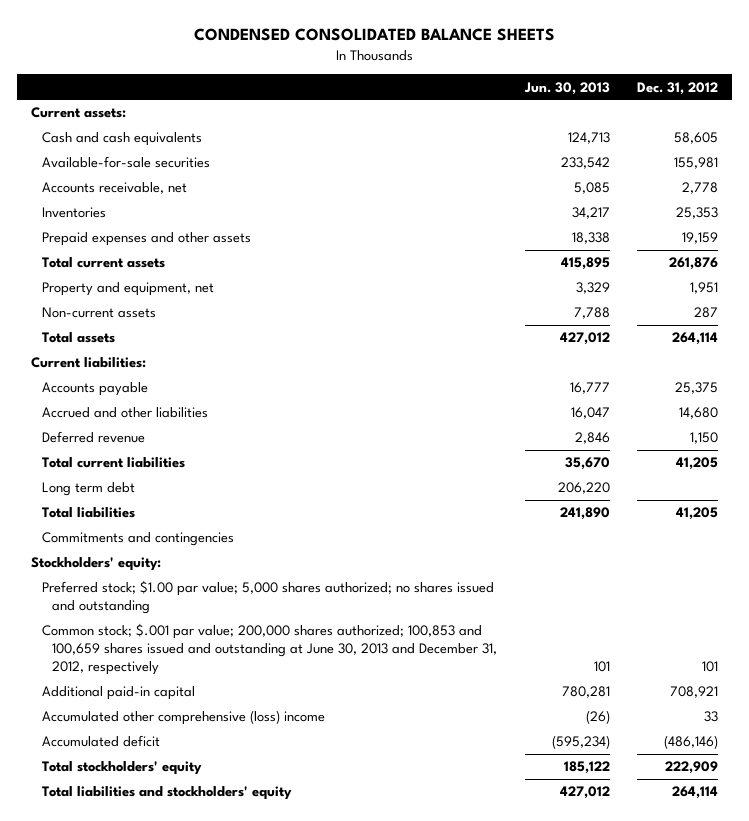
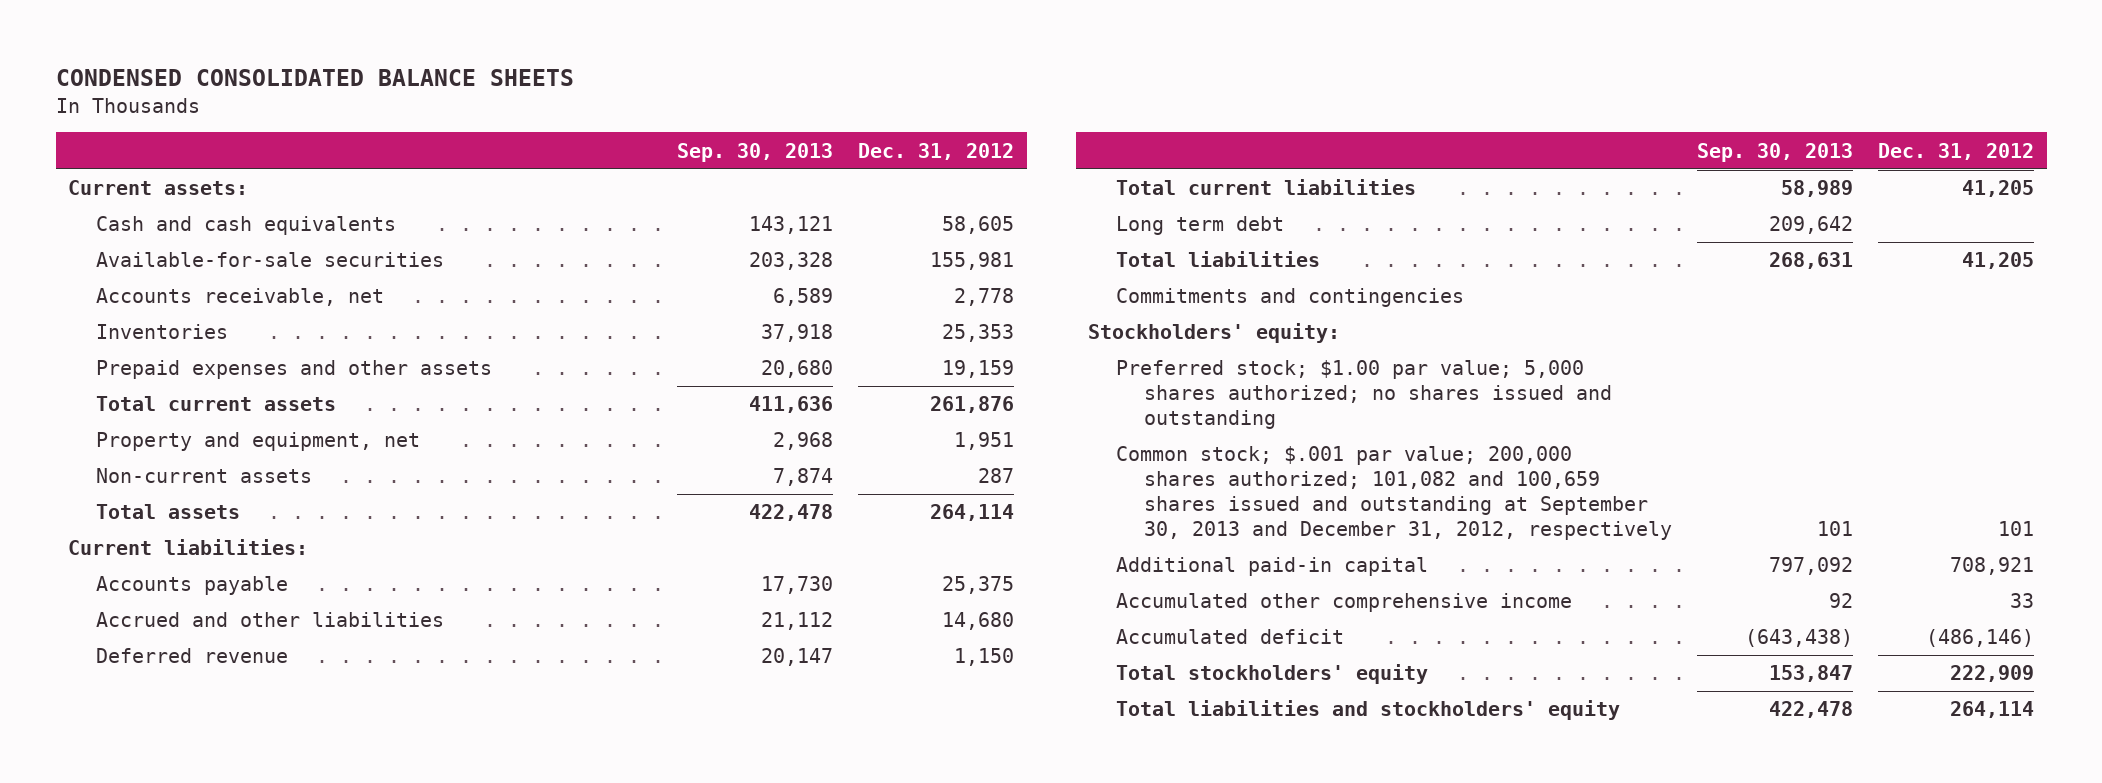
[523,81,610,95] Jun. 30, 2013 -> none
none -> [676,142,833,162] Sep. 30, 2013
[41,623,498,676] Common stock; $.001 par value; 200,000 shares authorized; 100,853 and 100,659 shares issued and outstanding at June 30, 2013 and December 31, 2012, respectively -> [1116,446,1673,540] Common stock; $.001 par value; 200,000 shares authorized; 101,082 and 100,659 shares issued and outstanding at September 30, 2013 and December 31, 2012, respectively
[41,710,325,726] Accumulated other comprehensive (loss) income -> [1116,593,1573,613] Accumulated other comprehensive income

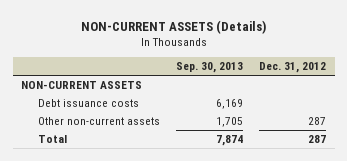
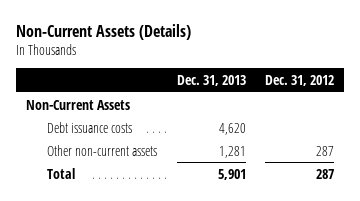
[80,19,266,34] NON-CURRENT ASSETS (Details) -> [15,23,191,40] Non-Current Assets (Details)
[176,62,244,74] Sep. 30, 2013 -> none
none -> [176,74,246,86] Dec. 31, 2013
[21,80,143,89] NON-CURRENT ASSETS -> [25,99,130,110] Non-Current Assets

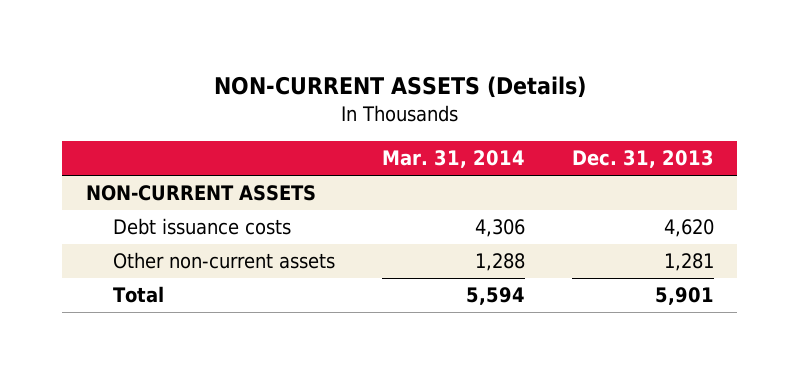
[15,23,191,40] Non-Current Assets (Details) -> [213,75,586,98] NON-CURRENT ASSETS (Details)
[265,74,335,86] Dec. 31, 2012 -> none
none -> [382,150,526,169] Mar. 31, 2014
[25,99,130,110] Non-Current Assets -> [85,185,316,202] NON-CURRENT ASSETS

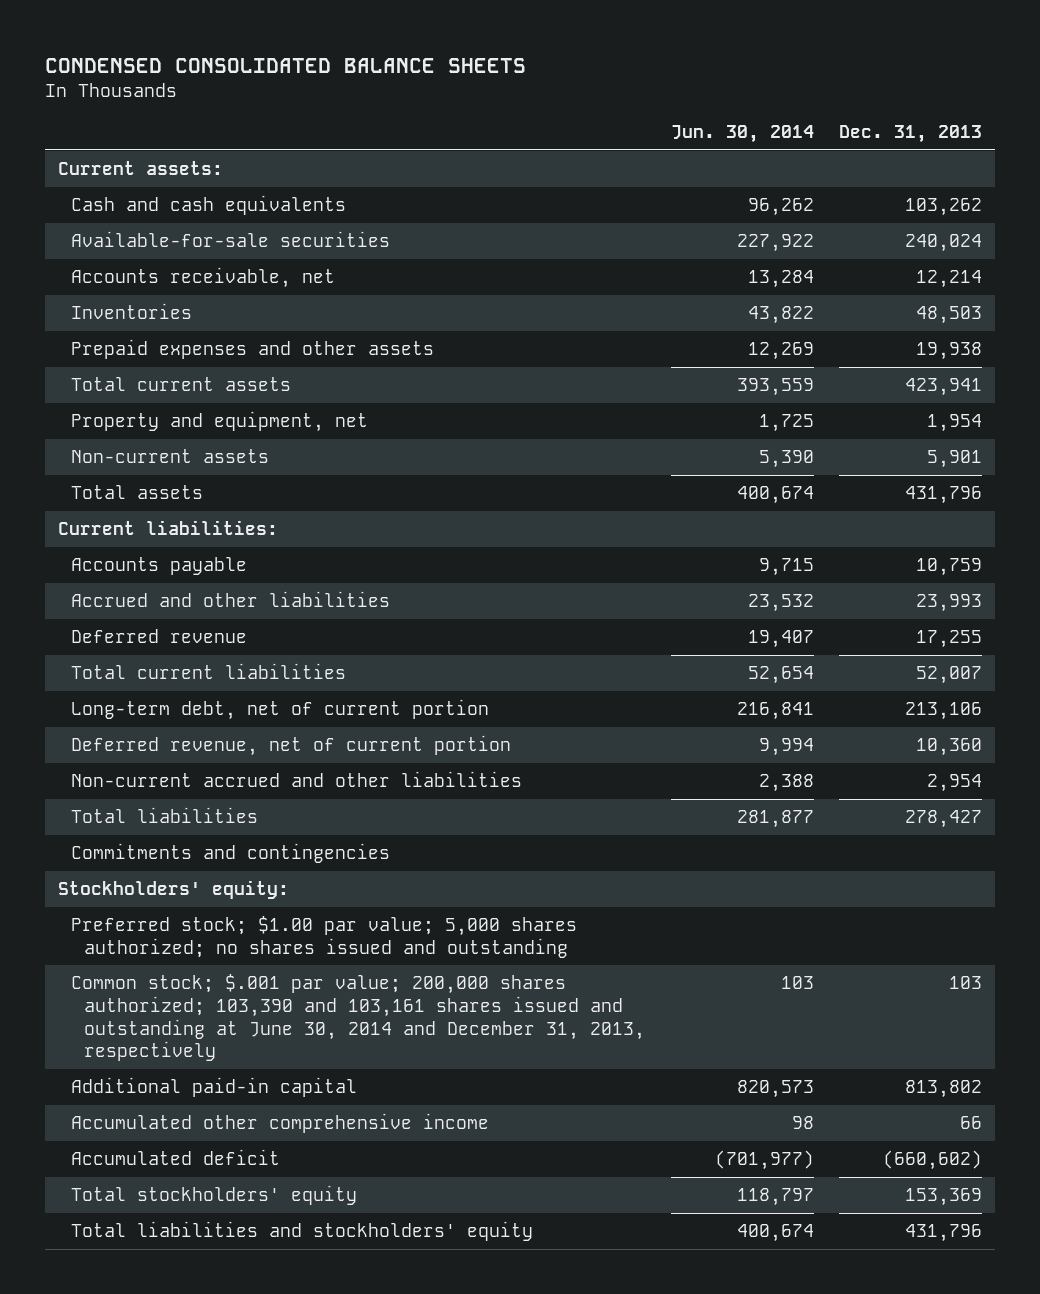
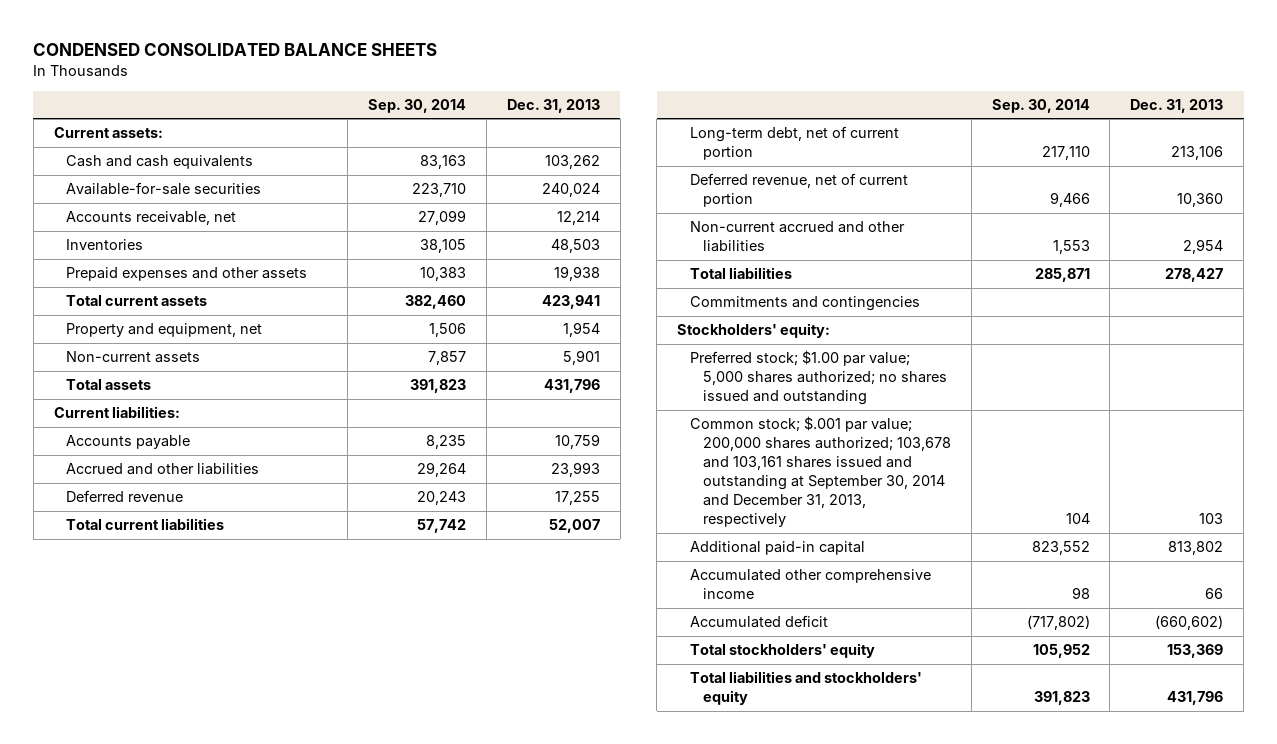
[670,125,814,144] Jun. 30, 2014 -> none
none -> [368,98,467,113] Sep. 30, 2014
[71,973,646,1062] Common stock; $.001 par value; 200,000 shares authorized; 103,390 and 103,161 shares issued and outstanding at June 30, 2014 and December 31, 2013, respectively -> [690,416,951,528] Common stock; $.001 par value; 200,000 shares authorized; 103,678 and 103,161 shares issued and outstanding at September 30, 2014 and December 31, 2013, respectively

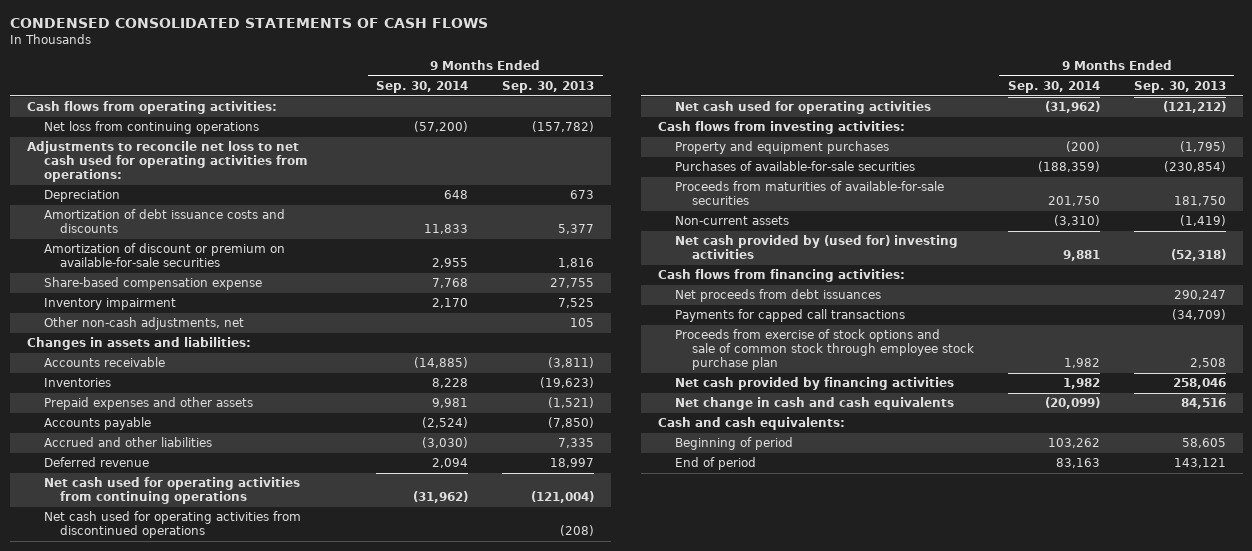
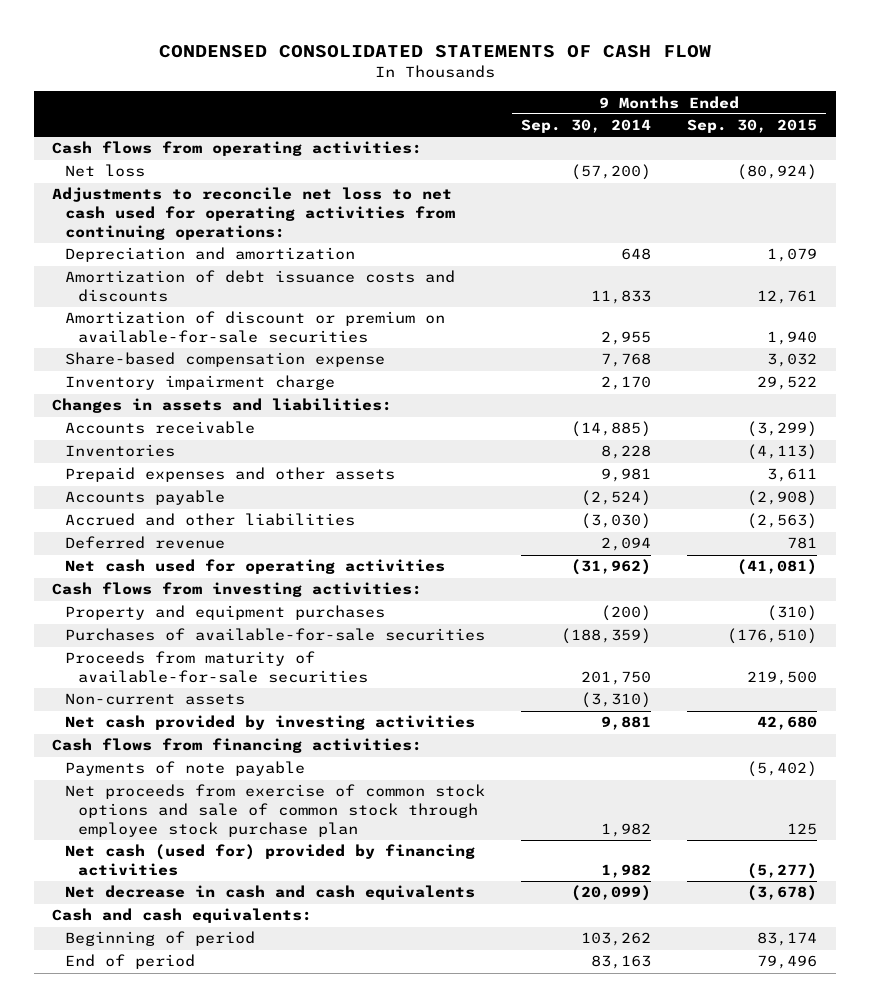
[9,17,488,28] CONDENSED CONSOLIDATED STATEMENTS OF CASH FLOWS -> [158,44,711,58] CONDENSED CONSOLIDATED STATEMENTS OF CASH FLOW
[502,80,595,93] Sep. 30, 2013 -> none
none -> [687,119,818,134] Sep. 30, 2015
[43,121,259,135] Net loss from continuing operations -> [64,164,145,178] Net loss
[26,141,308,183] Adjustments to reconcile net loss to net cash used for operating activities from operations: -> [52,187,455,240] Adjustments to reconcile net loss to net cash used for operating activities from continuing operations:
[43,190,120,203] Depreciation -> [64,247,355,263] Depreciation and amortization
[43,317,244,331] Other non-cash adjustments, net -> none
[43,298,176,311] Inventory impairment -> [64,375,335,391] Inventory impairment charge
[43,477,300,505] Net cash used for operating activities from continuing operations -> none
[43,511,301,539] Net cash used for operating activities from discontinued operations -> none
[674,181,944,206] Proceeds from maturities of available-for-sale securities -> [64,651,368,684] Proceeds from maturity of available-for-sale securities
[674,235,958,260] Net cash provided by (used for) investing activities -> [64,715,475,731] Net cash provided by investing activities
[674,289,881,303] Net proceeds from debt issuances -> none
[674,309,905,323] Payments for capped call transactions -> none
none -> [64,761,305,777] Payments of note payable
[674,329,974,371] Proceeds from exercise of stock options and sale of common stock through employee stock purchase plan -> [64,784,485,837] Net proceeds from exercise of common stock options and sale of common stock through employee stock purchase plan
[674,377,954,391] Net cash provided by financing activities -> [64,844,475,877] Net cash (used for) provided by financing activities
[674,397,954,411] Net change in cash and cash equivalents -> [64,885,475,901] Net decrease in cash and cash equivalents

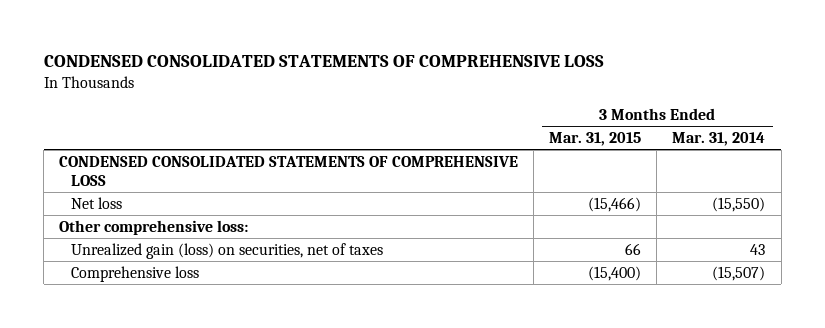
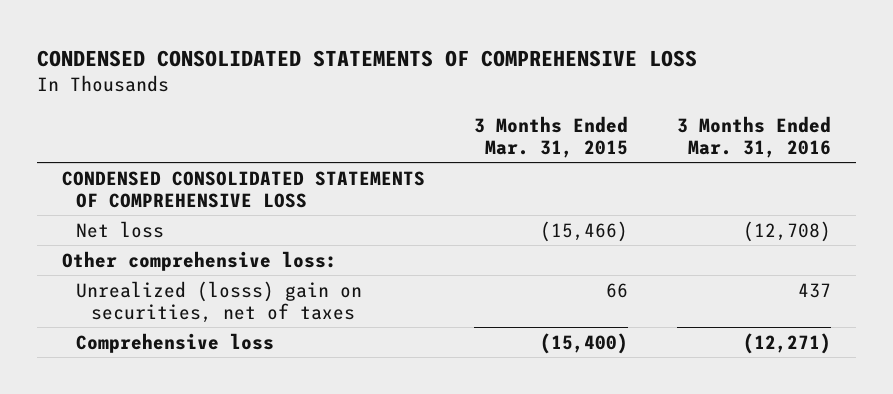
[672,131,766,146] Mar. 31, 2014 -> none
none -> [677,115,832,159] 3 Months Ended Mar. 31, 2016
[70,242,383,259] Unrealized gain (loss) on securities, net of taxes -> [76,280,363,323] Unrealized (losss) gain on securities, net of taxes

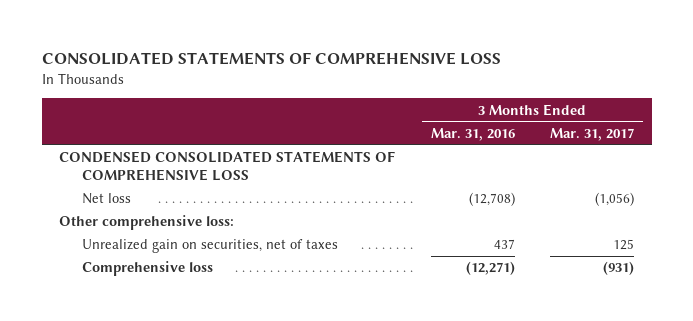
[36,50,697,68] CONDENSED CONSOLIDATED STATEMENTS OF COMPREHENSIVE LOSS -> [41,52,501,66] CONSOLIDATED STATEMENTS OF COMPREHENSIVE LOSS
[473,115,628,159] 3 Months Ended Mar. 31, 2015 -> none
none -> [549,127,634,141] Mar. 31, 2017
[76,280,363,323] Unrealized (losss) gain on securities, net of taxes -> [82,239,339,254] Unrealized gain on securities, net of taxes

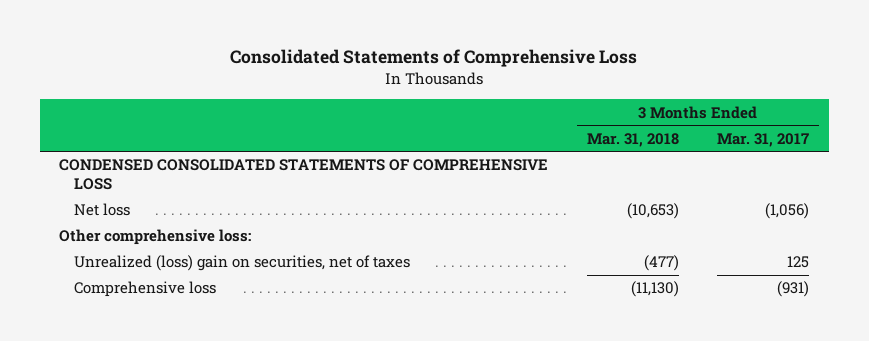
[41,52,501,66] CONSOLIDATED STATEMENTS OF COMPREHENSIVE LOSS -> [230,49,638,68] Consolidated Statements of Comprehensive Loss
[430,127,515,141] Mar. 31, 2016 -> none
none -> [586,132,679,147] Mar. 31, 2018
[82,239,339,254] Unrealized gain on securities, net of taxes -> [74,255,411,272] Unrealized (loss) gain on securities, net of taxes

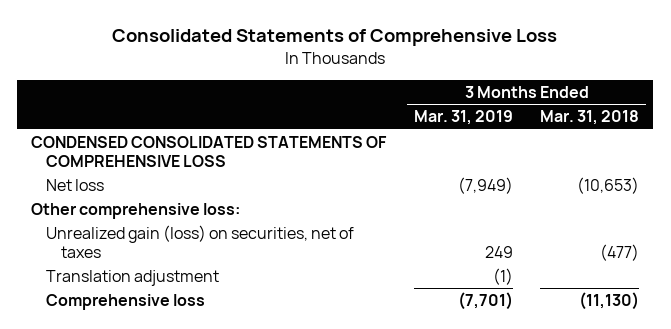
[717,132,810,147] Mar. 31, 2017 -> none
none -> [413,110,513,126] Mar. 31, 2019
[74,255,411,272] Unrealized (loss) gain on securities, net of taxes -> [46,224,355,259] Unrealized gain (loss) on securities, net of taxes
none -> [46,269,220,286] Translation adjustment

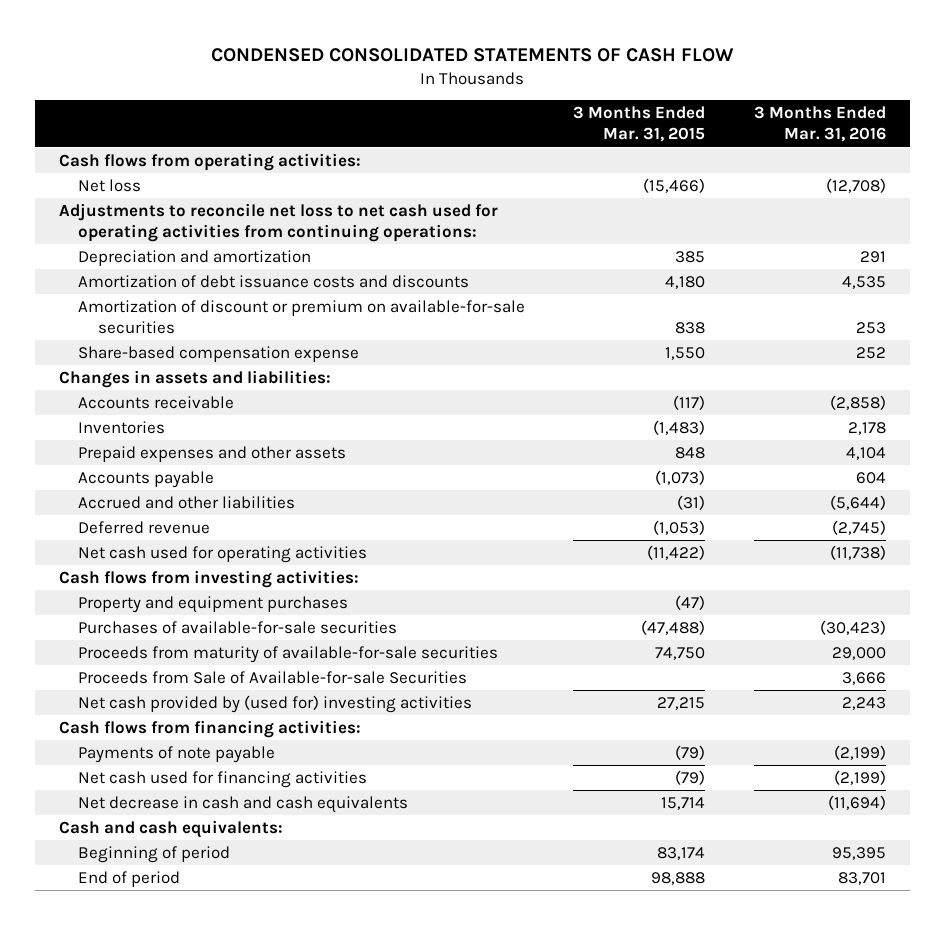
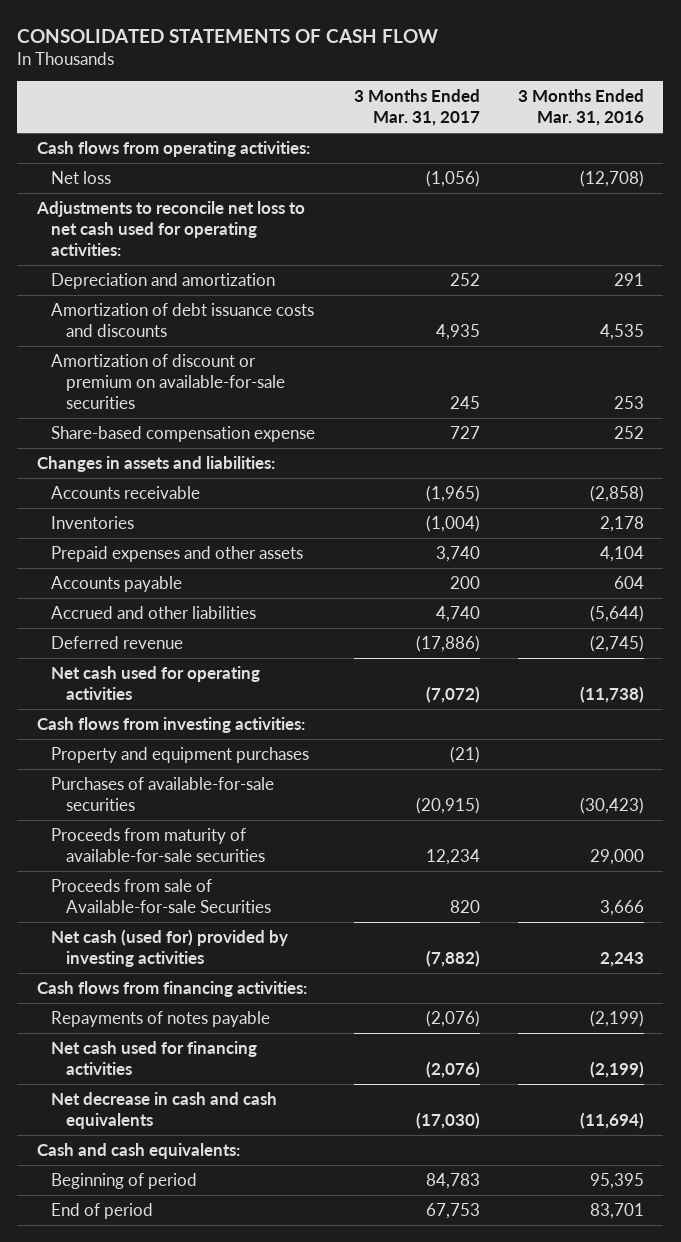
[211,47,735,62] CONDENSED CONSOLIDATED STATEMENTS OF CASH FLOW -> [17,28,439,43] CONSOLIDATED STATEMENTS OF CASH FLOW
[573,106,706,143] 3 Months Ended Mar. 31, 2015 -> none
none -> [353,89,480,127] 3 Months Ended Mar. 31, 2017
[58,202,498,242] Adjustments to reconcile net loss to net cash used for operating activities from continuing operations: -> [35,200,305,257] Adjustments to reconcile net loss to net cash used for operating activities:
[78,670,468,684] Proceeds from Sale of Available-for-sale Securities -> [51,878,271,913] Proceeds from sale of Available-for-sale Securities
[78,694,473,713] Net cash provided by (used for) investing activities -> [51,928,289,967] Net cash (used for) provided by investing activities
[78,745,276,763] Payments of note payable -> [51,1010,271,1027] Repayments of notes payable

